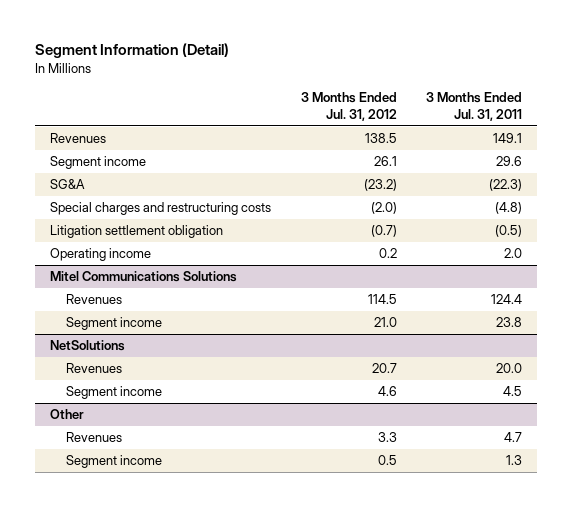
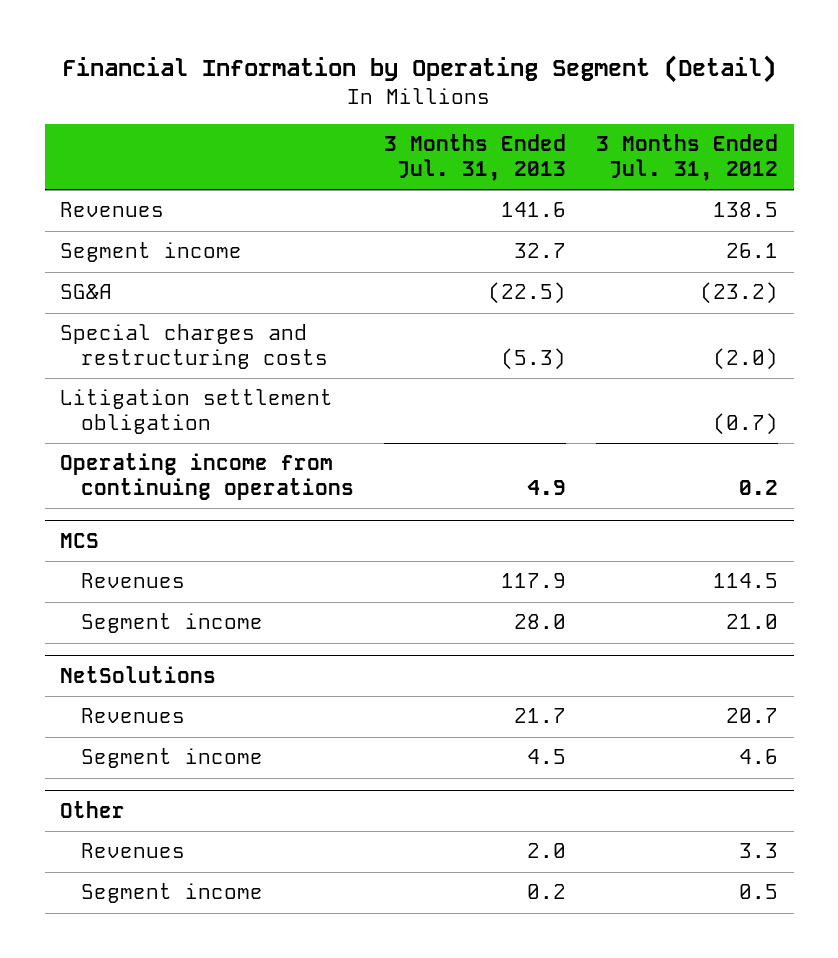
[34,43,229,59] Segment Information (Detail) -> [62,55,777,84] Financial Information by Operating Segment (Detail)
[426,91,523,121] 3 Months Ended Jul. 31, 2011 -> none
none -> [384,134,567,182] 3 Months Ended Jul. 31, 2013
[49,271,237,283] Mitel Communications Solutions -> none
[49,248,151,262] Operating income -> [59,453,355,501] Operating income from continuing operations
none -> [59,532,99,548] MCS

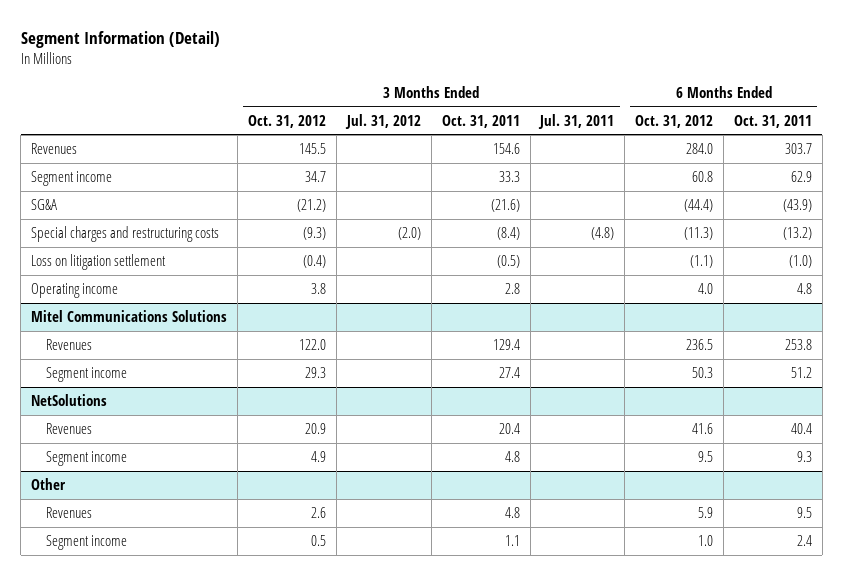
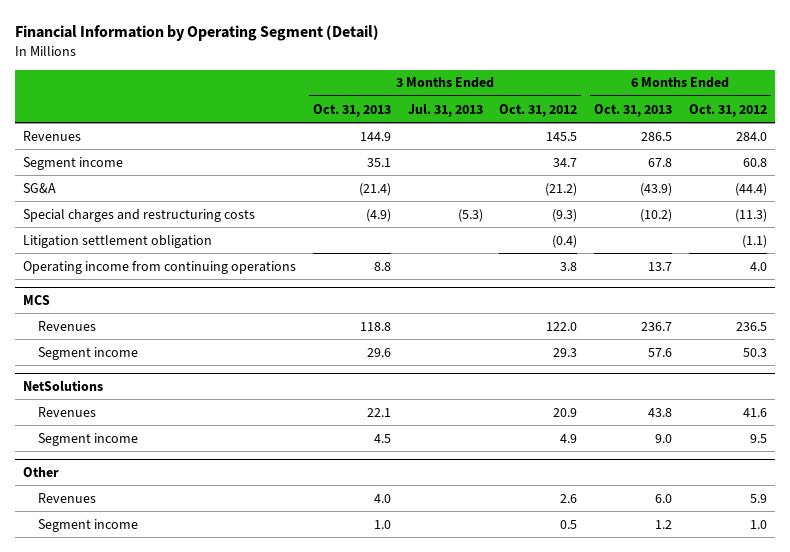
[20,30,220,48] Segment Information (Detail) -> [14,24,379,41] Financial Information by Operating Segment (Detail)
[344,113,421,129] Jul. 31, 2012 -> none
[441,114,520,128] Oct. 31, 2011 -> none
[538,113,615,129] Jul. 31, 2011 -> none
[734,114,813,128] Oct. 31, 2011 -> none
none -> [312,103,391,117] Oct. 31, 2013
none -> [407,103,483,117] Jul. 31, 2013
none -> [593,103,672,117] Oct. 31, 2013
[31,310,228,323] Mitel Communications Solutions -> none
[31,254,167,271] Loss on litigation settlement -> [23,234,213,248] Litigation settlement obligation
[31,283,119,299] Operating income -> [23,260,297,274] Operating income from continuing operations
none -> [23,294,51,305] MCS

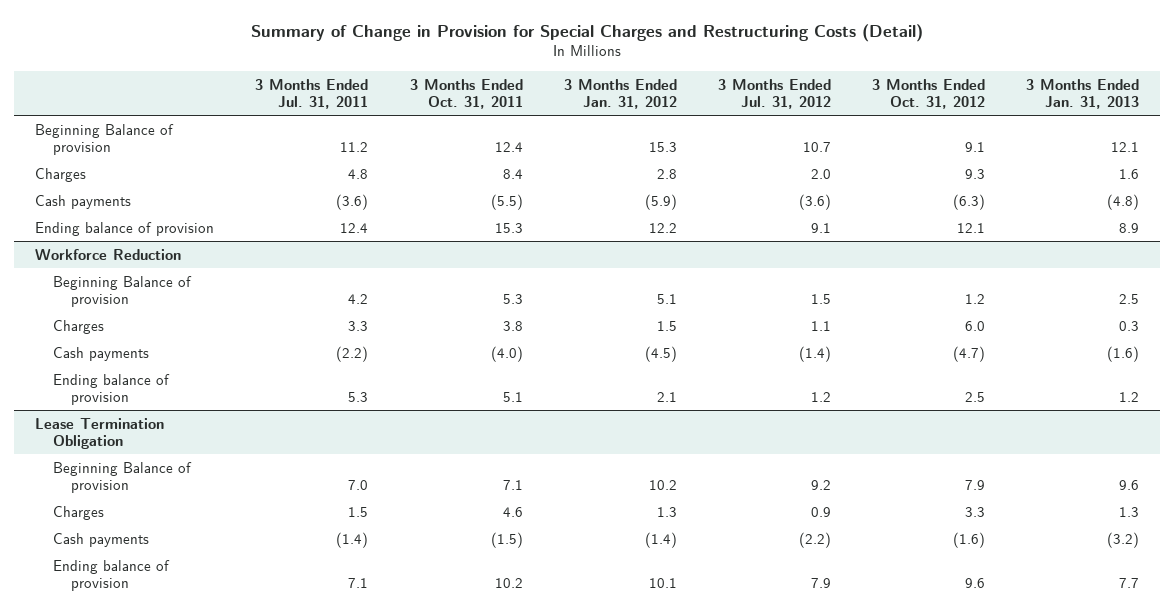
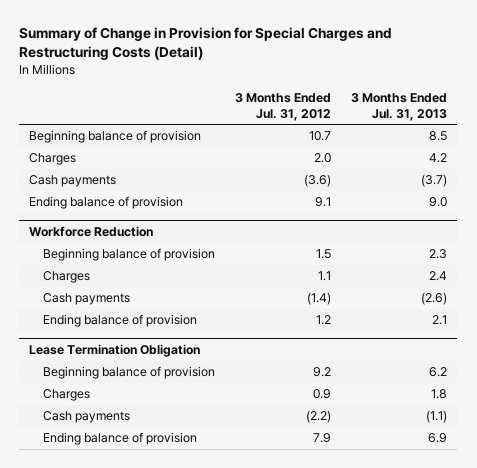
[255,78,369,109] 3 Months Ended Jul. 31, 2011 -> none
[409,78,523,109] 3 Months Ended Oct. 31, 2011 -> none
[563,78,677,109] 3 Months Ended Jan. 31, 2012 -> none
[872,78,986,109] 3 Months Ended Oct. 31, 2012 -> none
[1026,78,1140,109] 3 Months Ended Jan. 31, 2013 -> none
none -> [351,92,448,121] 3 Months Ended Jul. 31, 2013
[35,123,175,155] Beginning Balance of provision -> [29,130,202,144] Beginning balance of provision
[53,275,193,307] Beginning Balance of provision -> [42,248,215,262] Beginning balance of provision
[53,461,193,493] Beginning Balance of provision -> [42,366,215,380] Beginning balance of provision

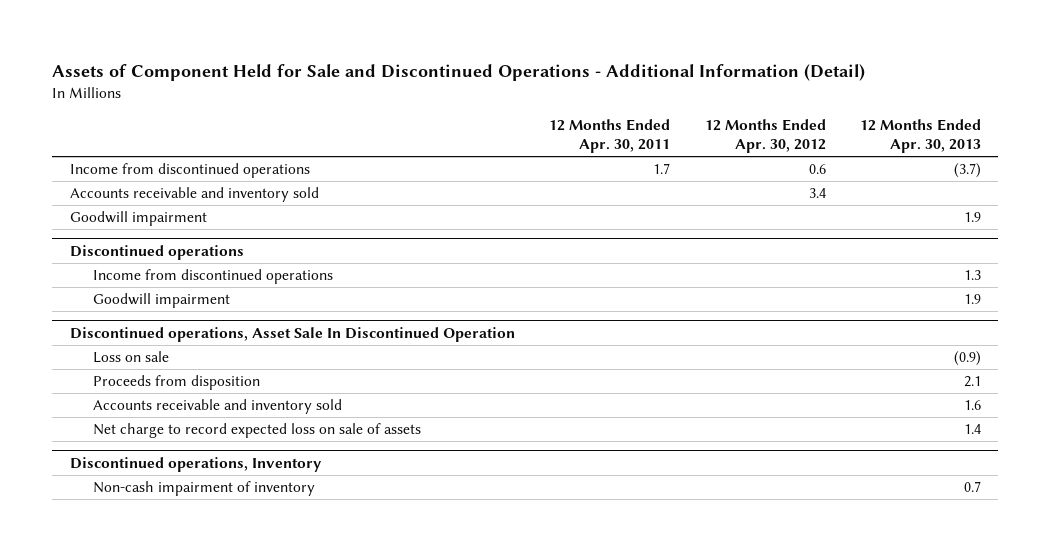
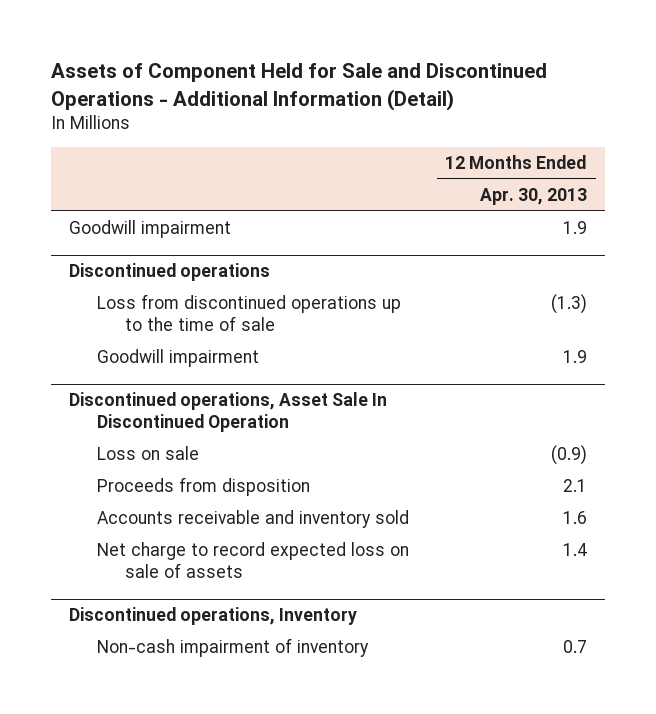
[549,119,671,154] 12 Months Ended Apr. 30, 2011 -> none
[704,119,826,154] 12 Months Ended Apr. 30, 2012 -> none
[69,163,310,179] Income from discontinued operations -> none
[69,187,319,203] Accounts receivable and inventory sold -> none
[93,269,334,285] Income from discontinued operations -> none
none -> [97,294,402,332] Loss from discontinued operations up to the time of sale

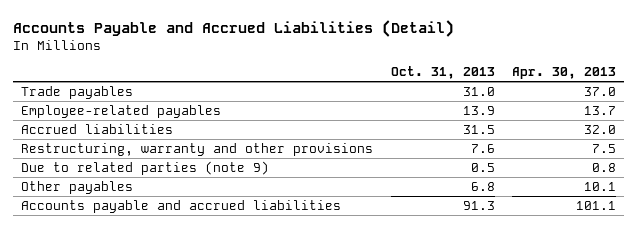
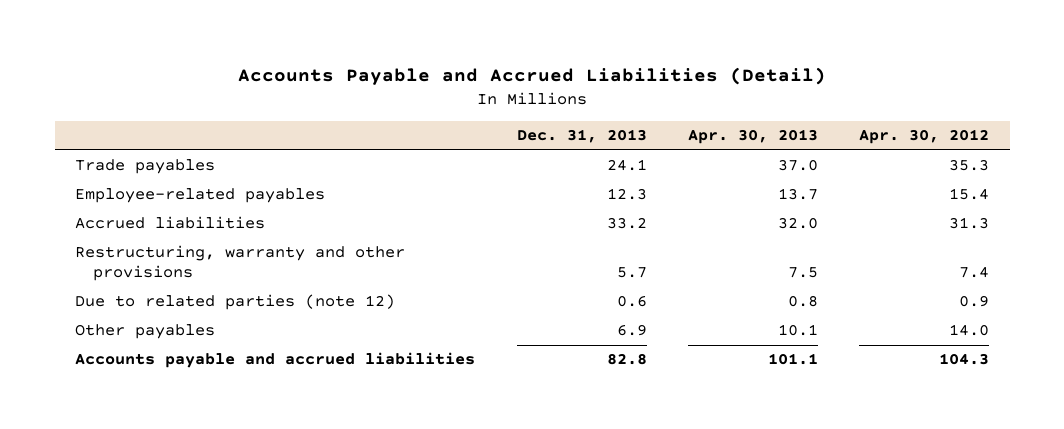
[390,66,495,80] Oct. 31, 2013 -> none
none -> [516,129,647,144] Dec. 31, 2013
none -> [859,129,990,145] Apr. 30, 2012
[21,160,270,175] Due to related parties (note 9) -> [75,294,396,311] Due to related parties (note 12)

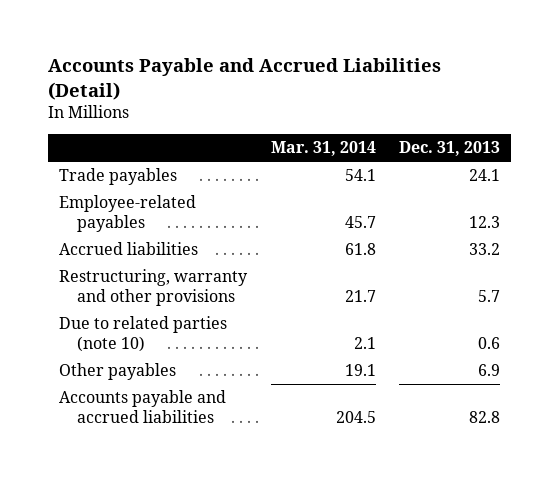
[687,129,818,145] Apr. 30, 2013 -> none
[859,129,990,145] Apr. 30, 2012 -> none
none -> [270,141,376,157] Mar. 31, 2014
[75,294,396,311] Due to related parties (note 12) -> [59,316,228,353] Due to related parties (note 10)

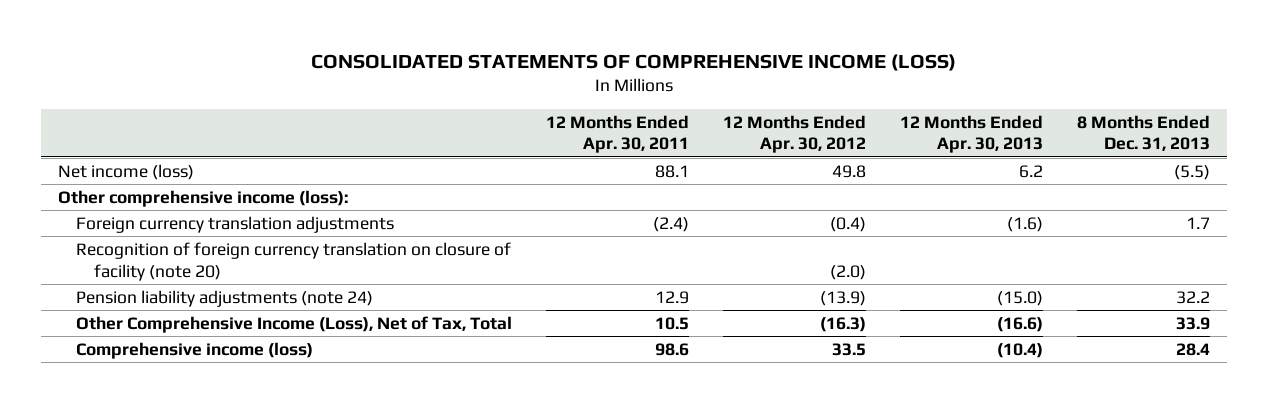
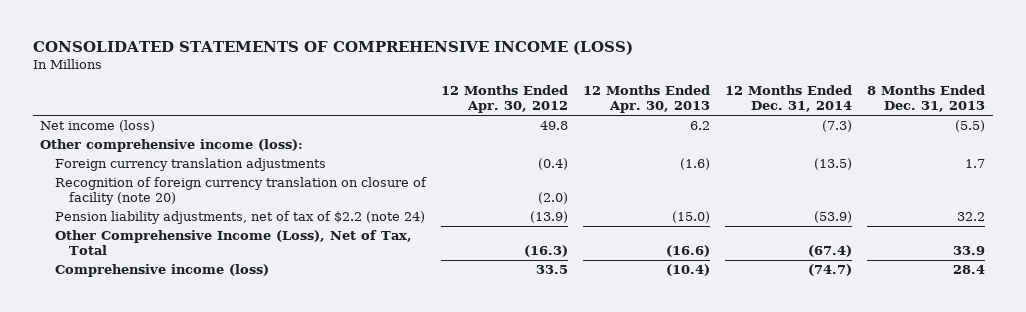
[545,114,689,154] 12 Months Ended Apr. 30, 2011 -> none
none -> [725,85,853,113] 12 Months Ended Dec. 31, 2014
[76,289,374,307] Pension liability adjustments (note 24) -> [54,211,425,225] Pension liability adjustments, net of tax of $2.2 (note 24)

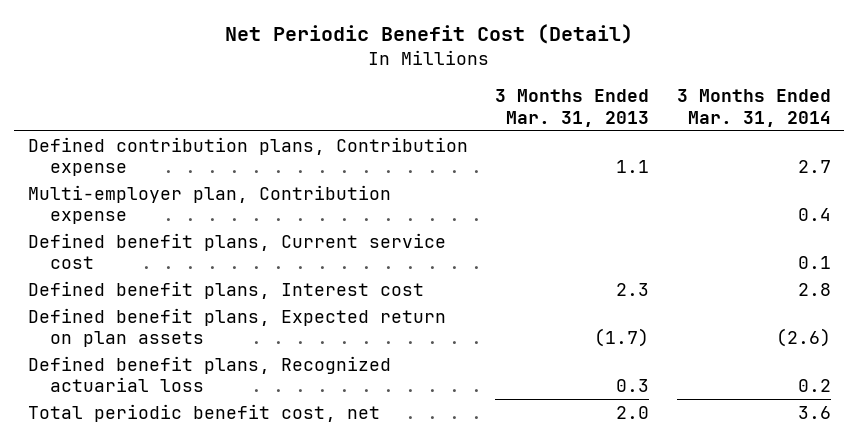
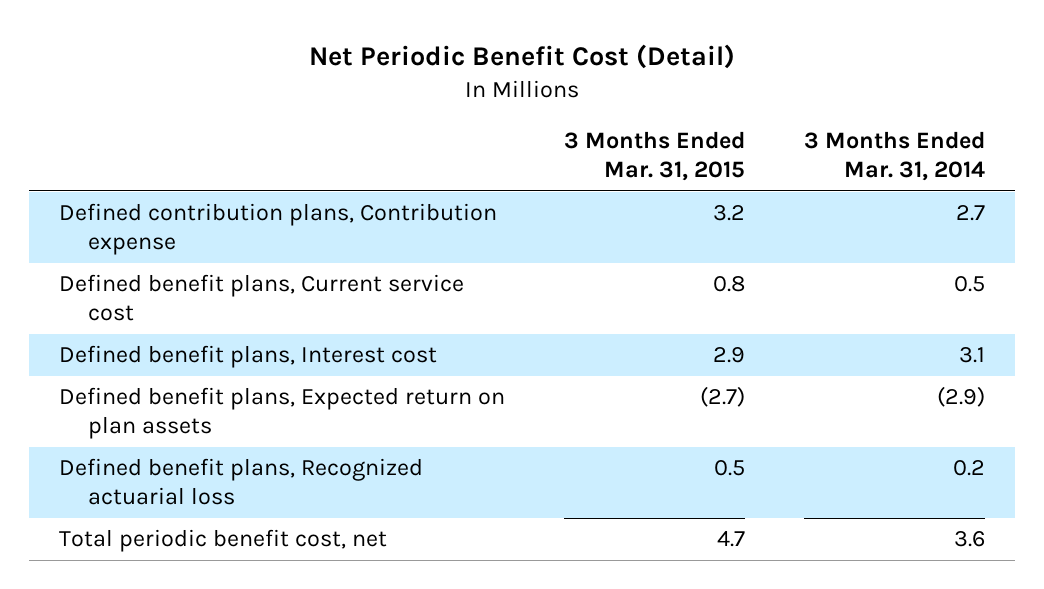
[495,88,650,127] 3 Months Ended Mar. 31, 2013 -> none
none -> [563,131,745,182] 3 Months Ended Mar. 31, 2015
[28,184,392,225] Multi-employer plan, Contribution expense -> none
[797,256,831,270] 0.1 -> [954,276,986,293] 0.5
[797,282,831,296] 2.8 -> [959,347,986,364] 3.1
[775,328,831,348] (2.6) -> [937,386,986,408] (2.9)

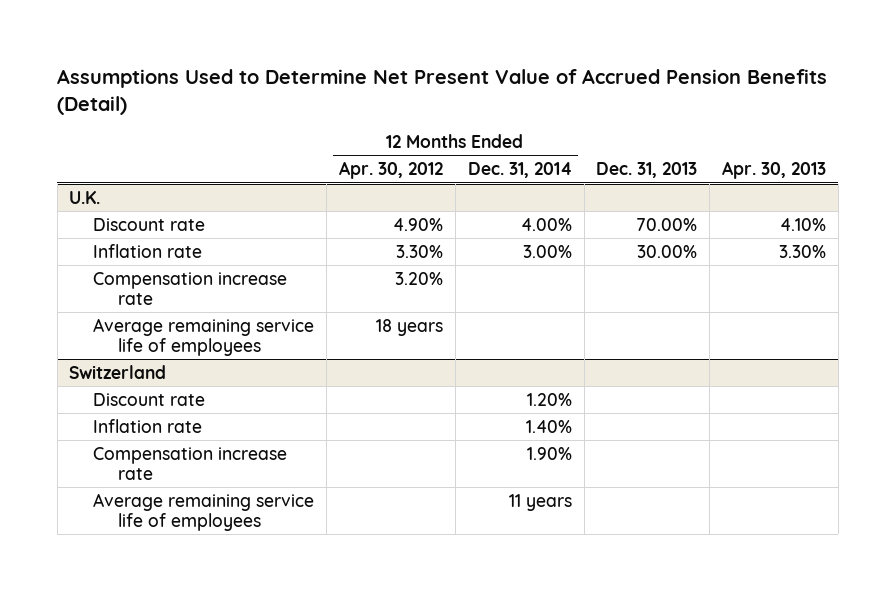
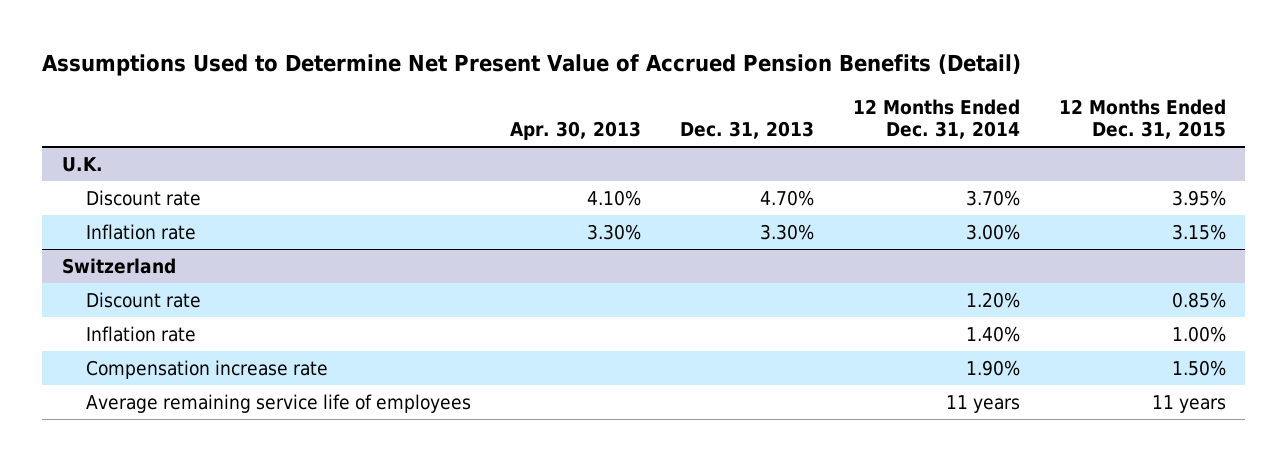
[339,161,444,180] Apr. 30, 2012 -> none
none -> [1058,98,1226,139] 12 Months Ended Dec. 31, 2015
[93,271,288,305] Compensation increase rate -> none
[93,317,315,356] Average remaining service life of employees -> none
[520,217,572,231] 4.00% -> [965,189,1020,206] 3.70%
[636,217,698,231] 70.00% -> [760,189,815,206] 4.70%
[637,244,698,258] 30.00% -> [760,223,815,240] 3.30%

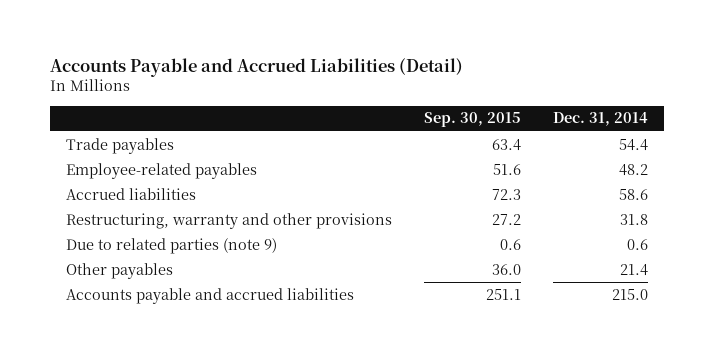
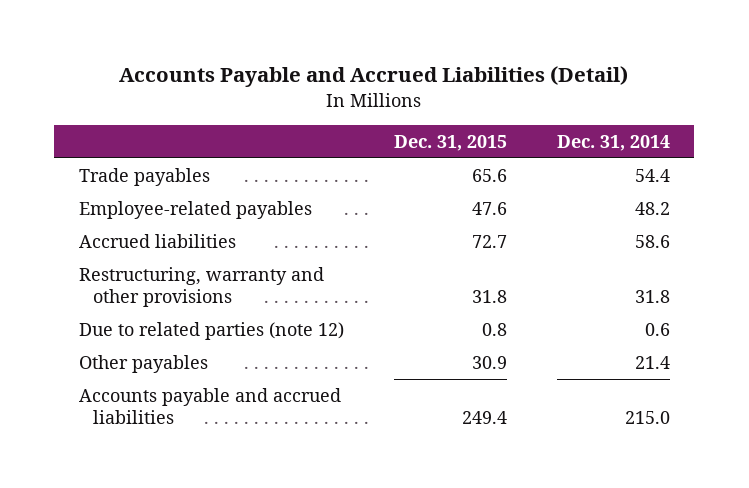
[423,112,521,128] Sep. 30, 2015 -> none
none -> [393,134,507,151] Dec. 31, 2015
[65,237,277,254] Due to related parties (note 9) -> [79,321,345,340] Due to related parties (note 12)

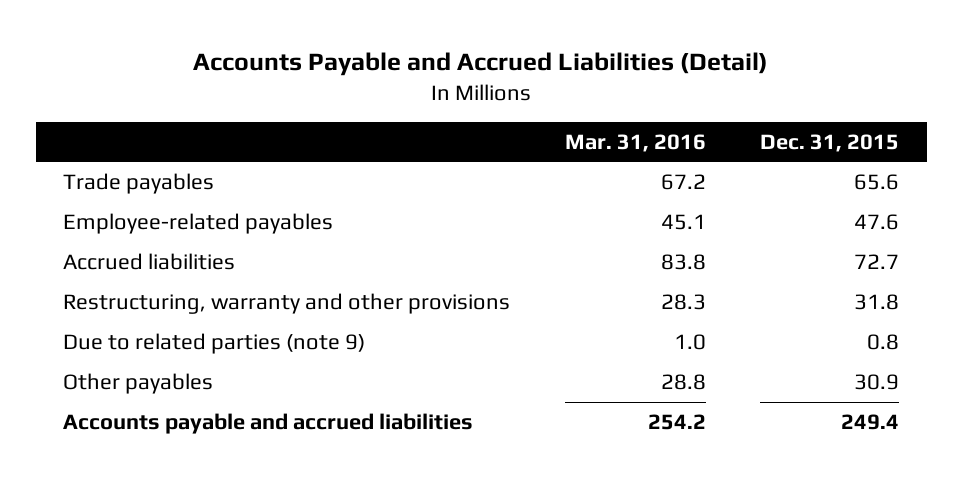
[556,134,670,151] Dec. 31, 2014 -> none
none -> [564,133,706,152] Mar. 31, 2016
[79,321,345,340] Due to related parties (note 12) -> [63,333,366,355] Due to related parties (note 9)

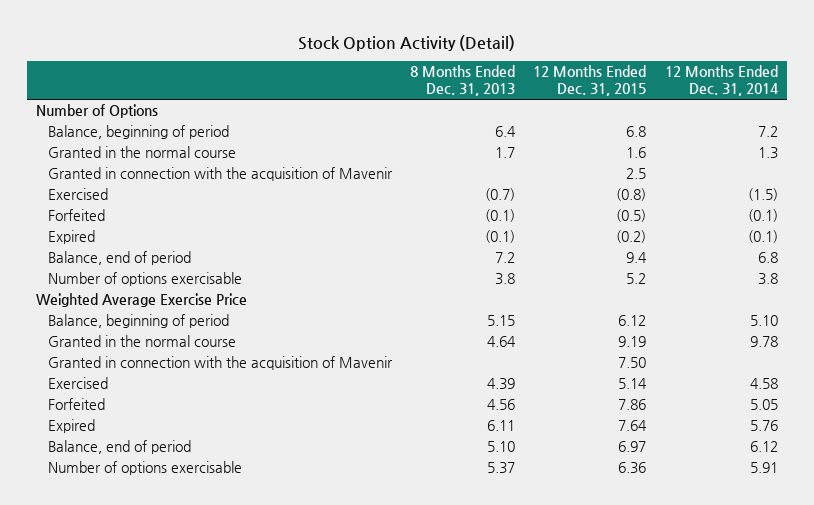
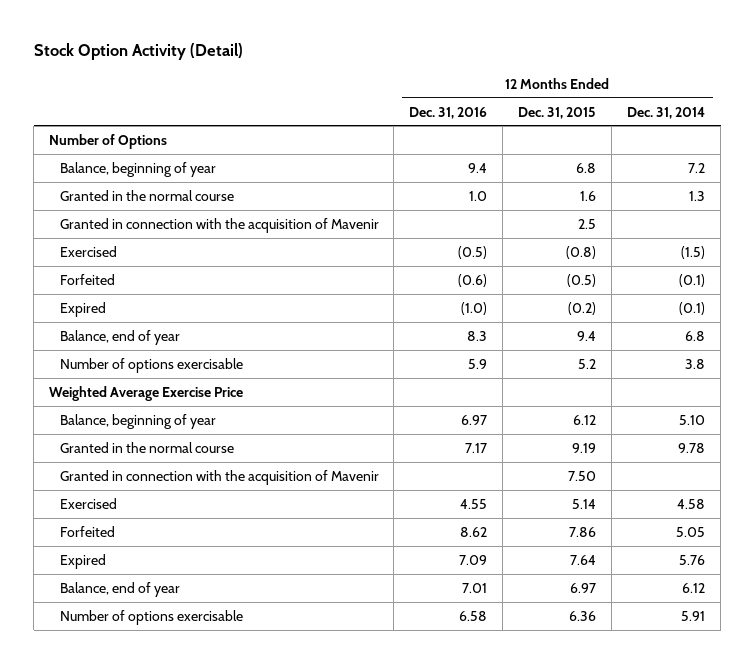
[410,65,516,97] 8 Months Ended Dec. 31, 2013 -> none
none -> [409,106,488,119] Dec. 31, 2016
[47,125,229,140] Balance, beginning of period -> [59,161,216,177] Balance, beginning of year
[47,251,191,266] Balance, end of period -> [59,329,180,345] Balance, end of year
[47,314,229,329] Balance, beginning of period -> [59,413,216,429] Balance, beginning of year
[47,440,191,455] Balance, end of period -> [59,581,180,597] Balance, end of year

